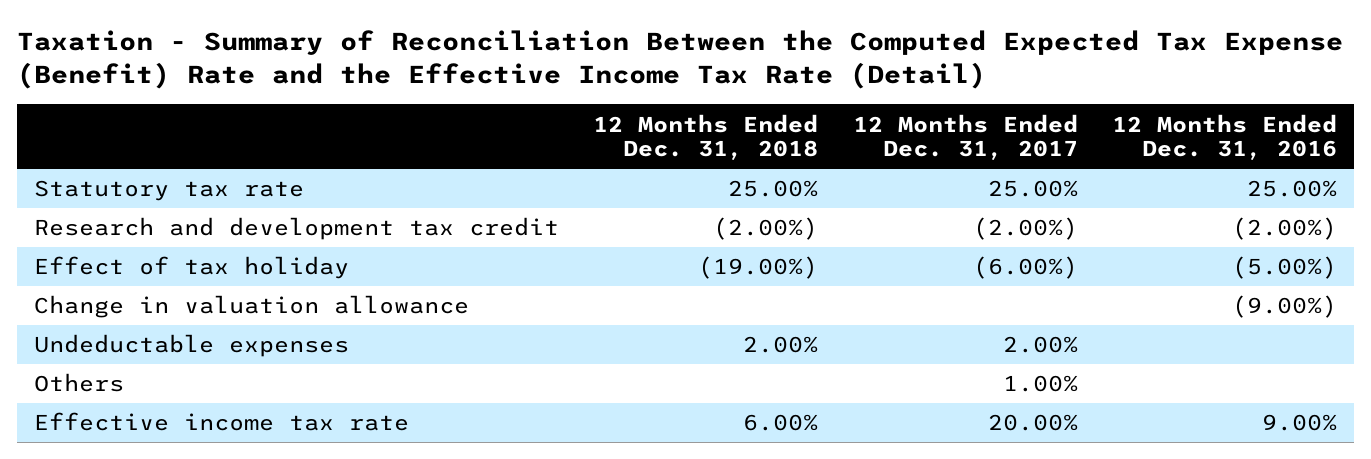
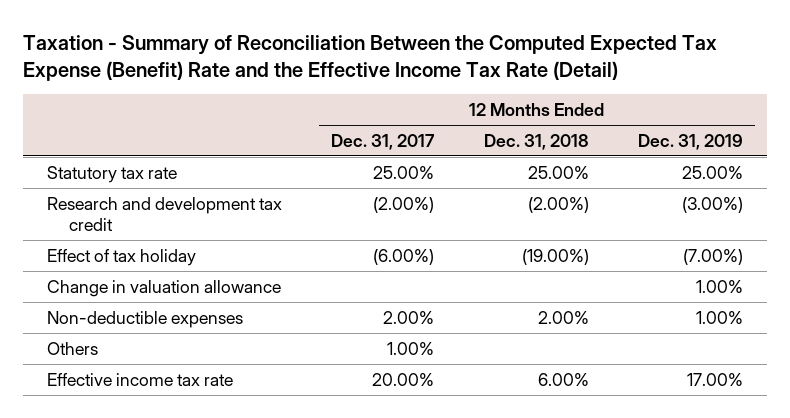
[1111,113,1337,161] 12 Months Ended Dec. 31, 2016 -> none
none -> [637,133,743,150] Dec. 31, 2019
[34,334,350,358] Undeductable expenses -> [47,310,244,328] Non-deductible expenses

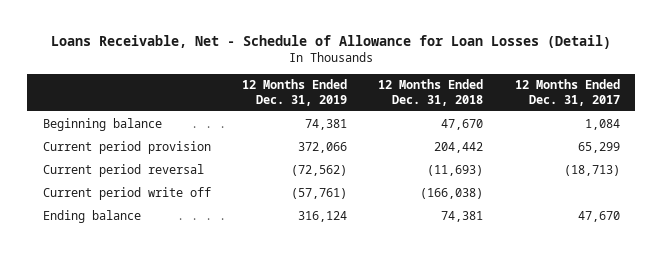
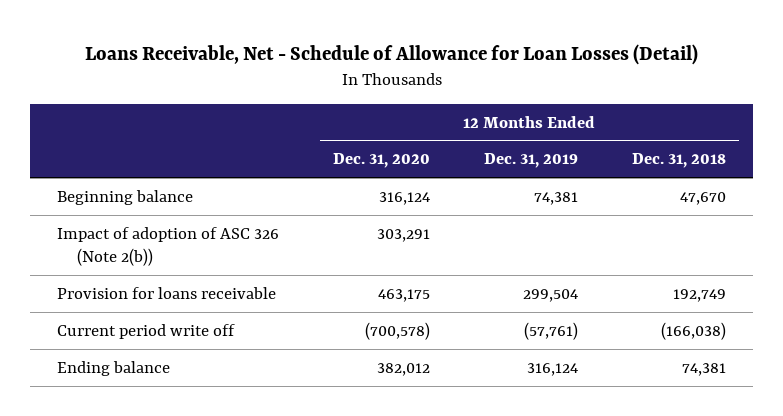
[514,79,620,106] 12 Months Ended Dec. 31, 2017 -> none
none -> [333,153,431,169] Dec. 31, 2020
[42,140,211,154] Current period provision -> none
[42,163,204,177] Current period reversal -> none
none -> [57,226,280,267] Impact of adoption of ASC 326 (Note 2(b))
none -> [57,286,277,299] Provision for loans receivable

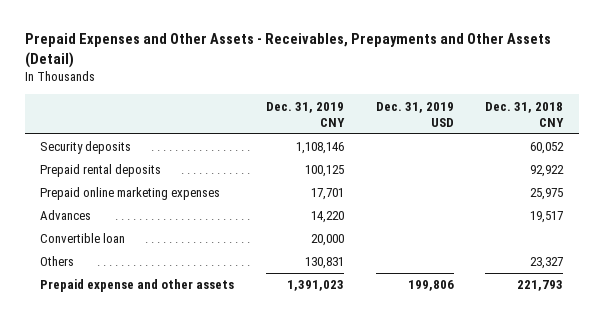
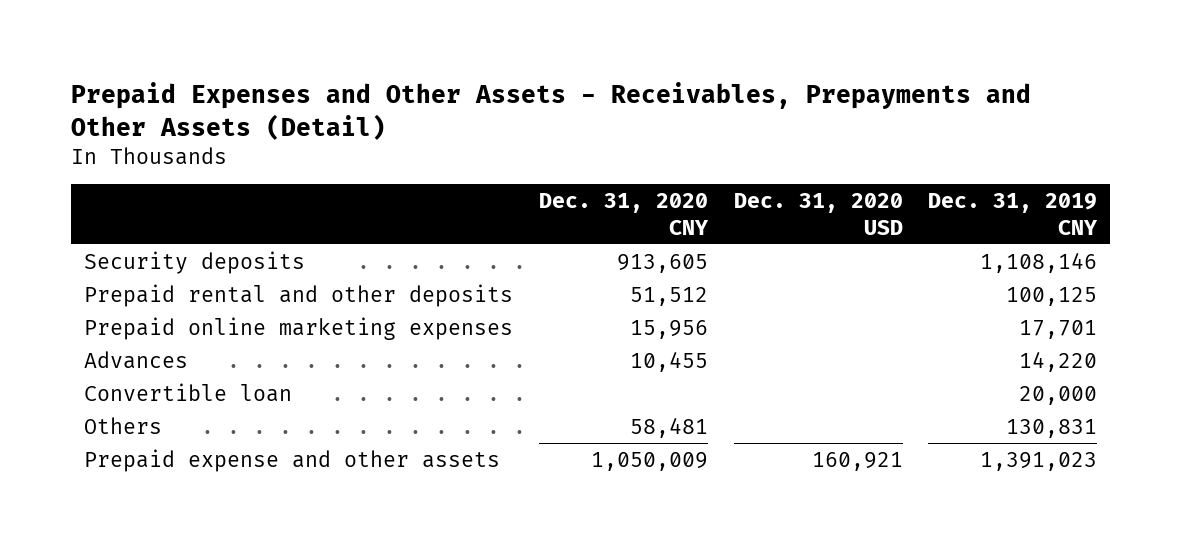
[375,101,454,127] Dec. 31, 2019 USD -> none
[485,101,565,127] Dec. 31, 2018 CNY -> none
none -> [538,192,709,235] Dec. 31, 2020 CNY
none -> [733,192,903,235] Dec. 31, 2020 USD
[40,164,162,178] Prepaid rental deposits -> [84,283,514,307] Prepaid rental and other deposits

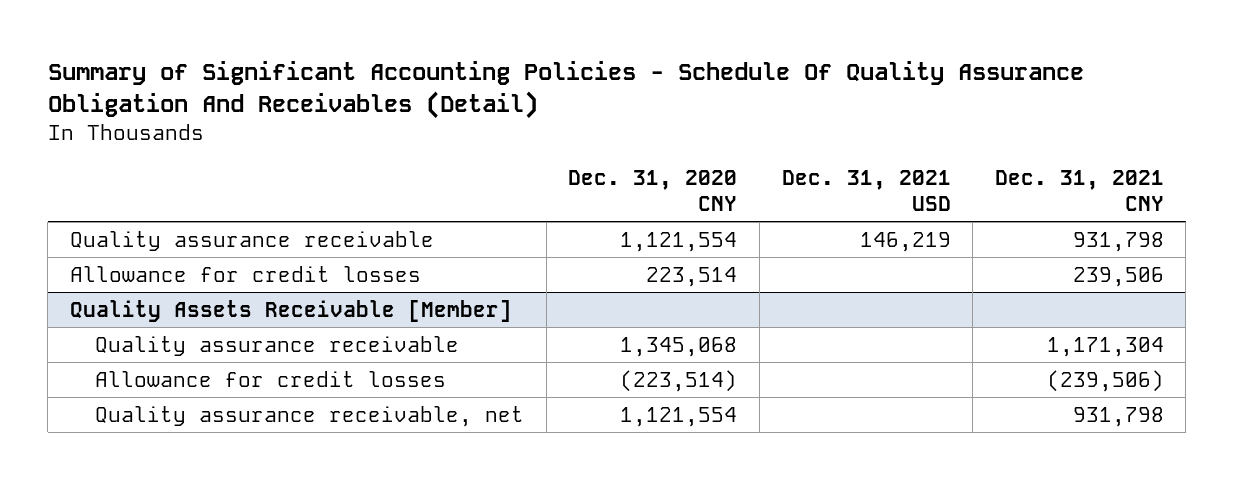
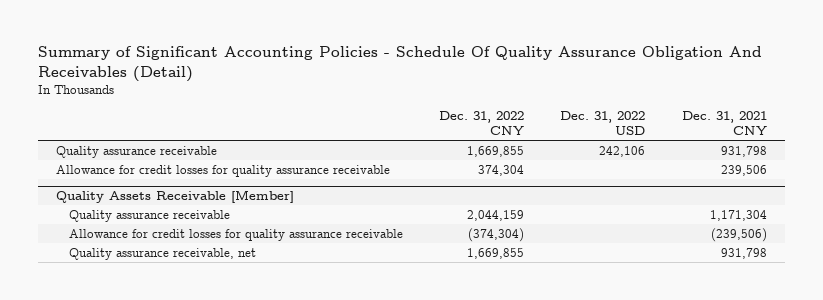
[568,170,738,211] Dec. 31, 2020 CNY -> none
[781,170,951,211] Dec. 31, 2021 USD -> none
none -> [439,111,525,136] Dec. 31, 2022 CNY
none -> [560,111,646,136] Dec. 31, 2022 USD
[69,265,421,282] Allowance for credit losses -> [56,164,391,177] Allowance for credit losses for quality assurance receivable
[95,370,447,387] Allowance for credit losses -> [69,228,404,241] Allowance for credit losses for quality assurance receivable

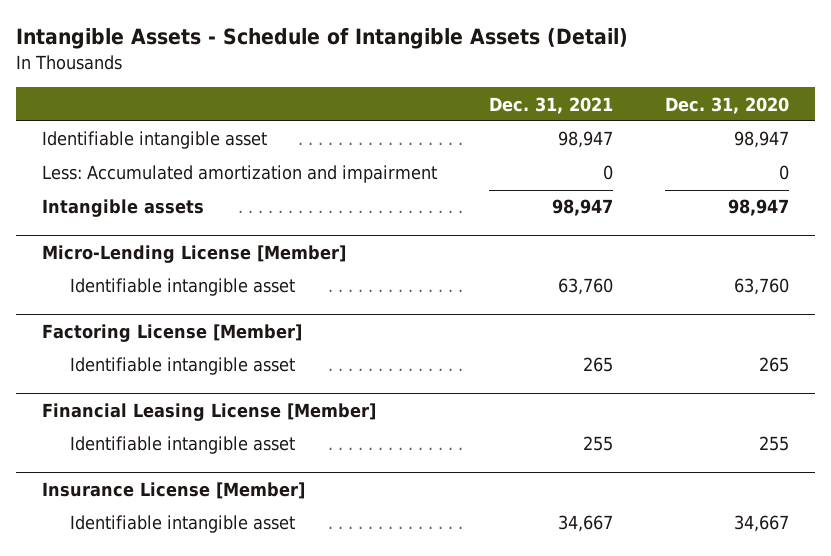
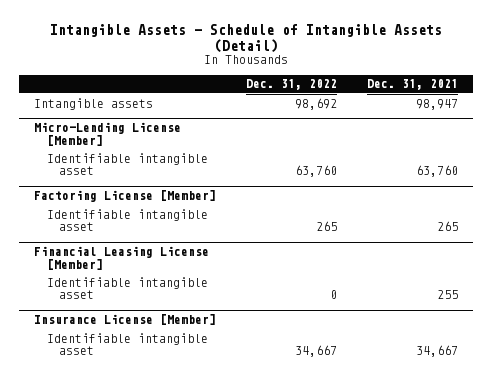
[665,96,790,114] Dec. 31, 2020 -> none
none -> [246,79,338,91] Dec. 31, 2022
[42,131,268,150] Identifiable intangible asset -> none
[42,165,438,184] Less: Accumulated amortization and impairment -> none

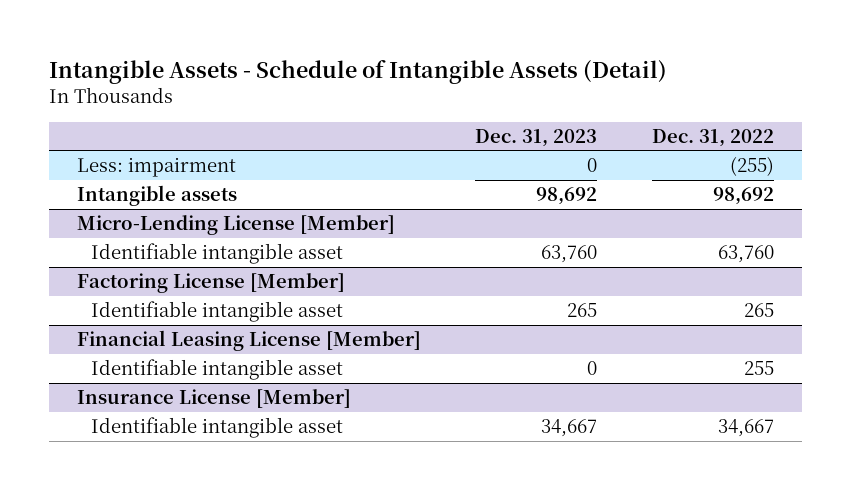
[366,79,458,91] Dec. 31, 2021 -> none
none -> [475,128,598,147] Dec. 31, 2023
none -> [76,157,236,178] Less: impairment
[330,290,338,300] 0 -> [744,361,775,376] 255

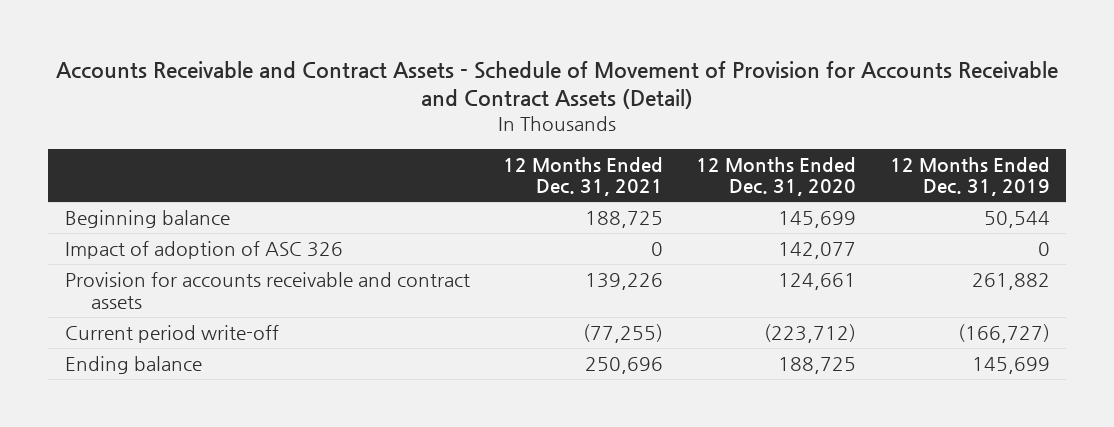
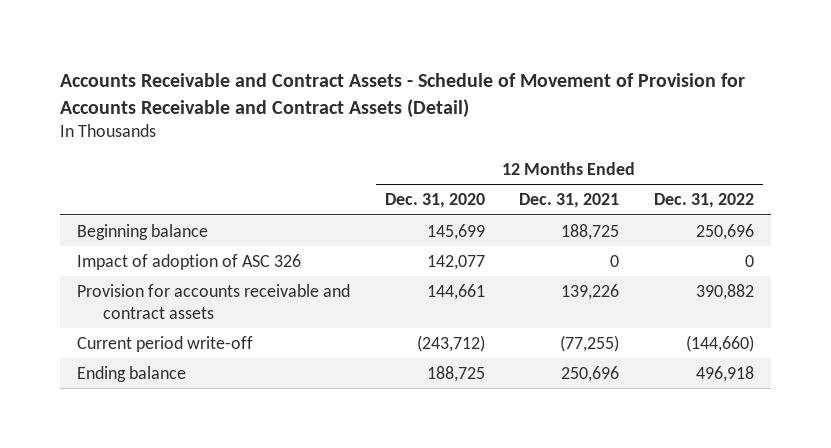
[889,156,1050,197] 12 Months Ended Dec. 31, 2019 -> none
none -> [653,193,754,209] Dec. 31, 2022
[778,272,857,290] 124,661 -> [426,283,485,300] 144,661
[764,323,857,343] (223,712) -> [416,334,485,352] (243,712)

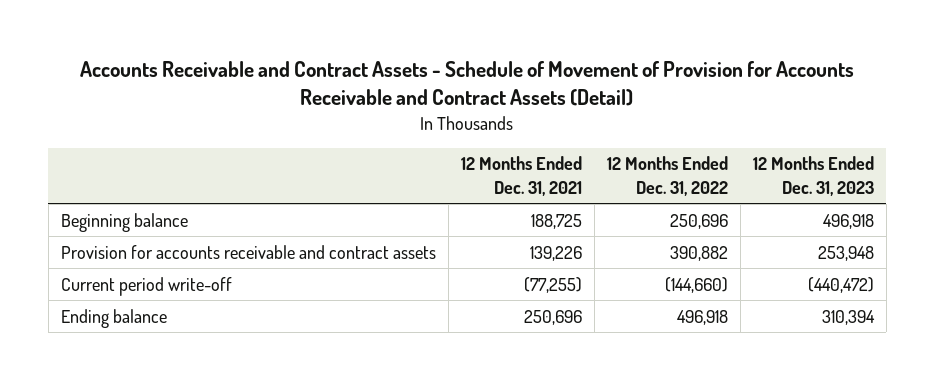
[384,193,485,209] Dec. 31, 2020 -> none
none -> [752,156,874,197] 12 Months Ended Dec. 31, 2023
[77,253,302,270] Impact of adoption of ASC 326 -> none

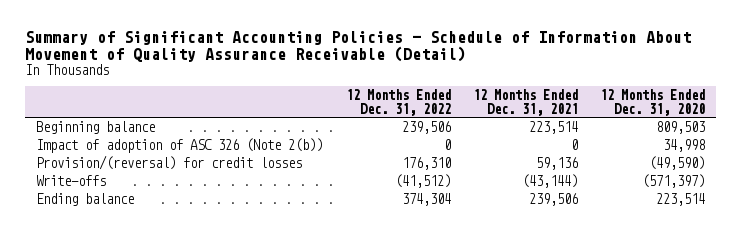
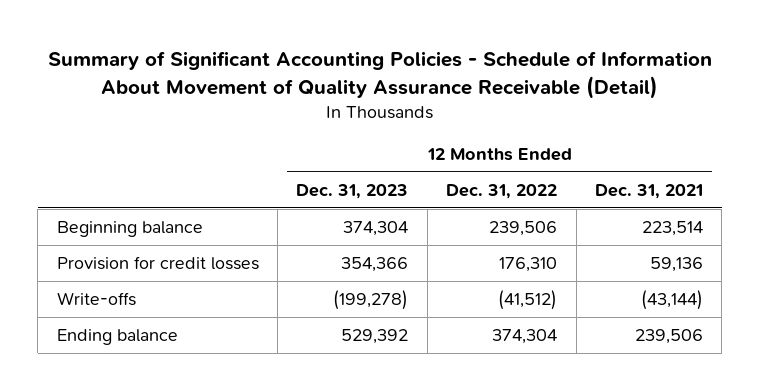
[599,89,705,116] 12 Months Ended Dec. 31, 2020 -> none
none -> [296,183,409,199] Dec. 31, 2023
[36,138,324,154] Impact of adoption of ASC 326 (Note 2(b)) -> none
[36,155,303,171] Provision/(reversal) for credit losses -> [56,255,259,270] Provision for credit losses

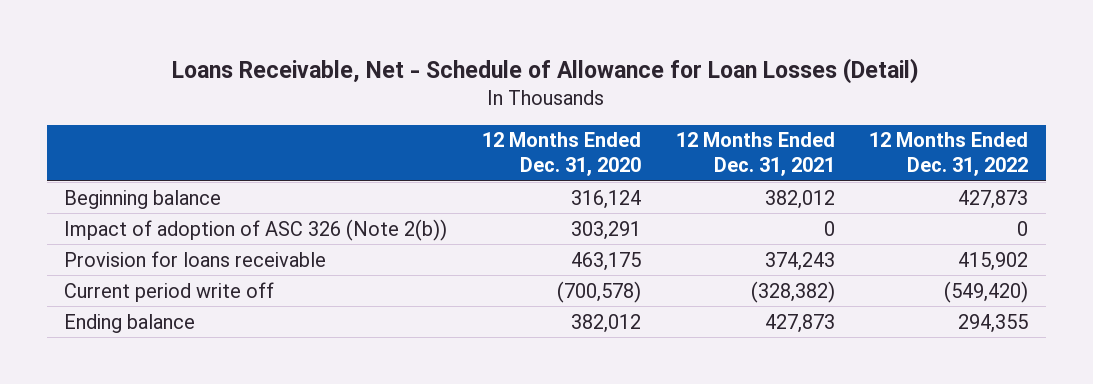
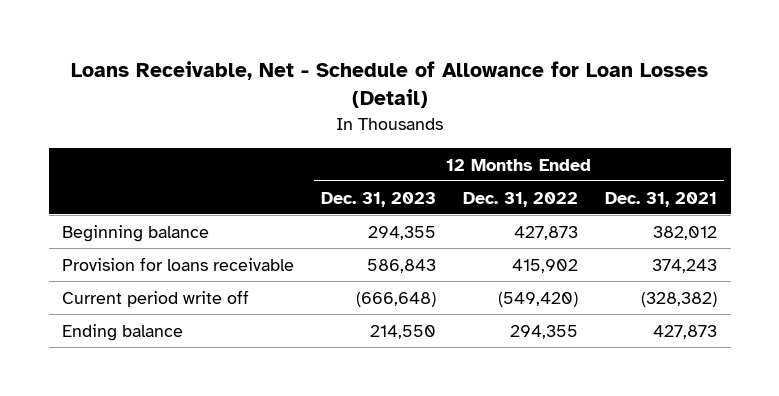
[482,132,642,177] 12 Months Ended Dec. 31, 2020 -> none
none -> [321,191,437,207] Dec. 31, 2023
[64,218,448,241] Impact of adoption of ASC 326 (Note 2(b)) -> none

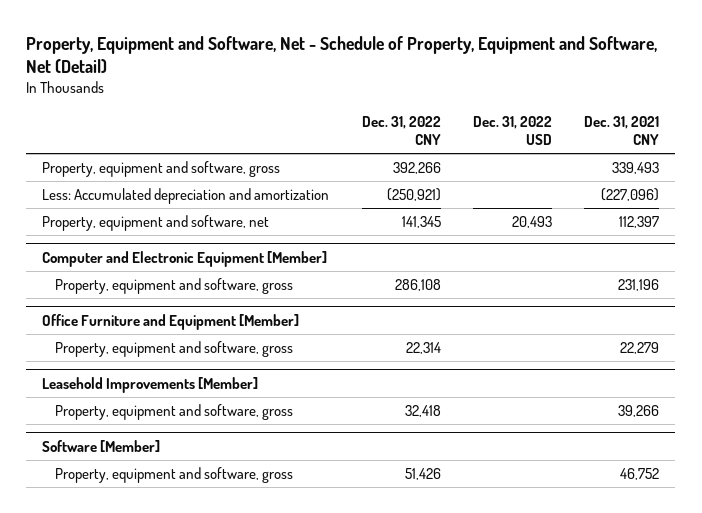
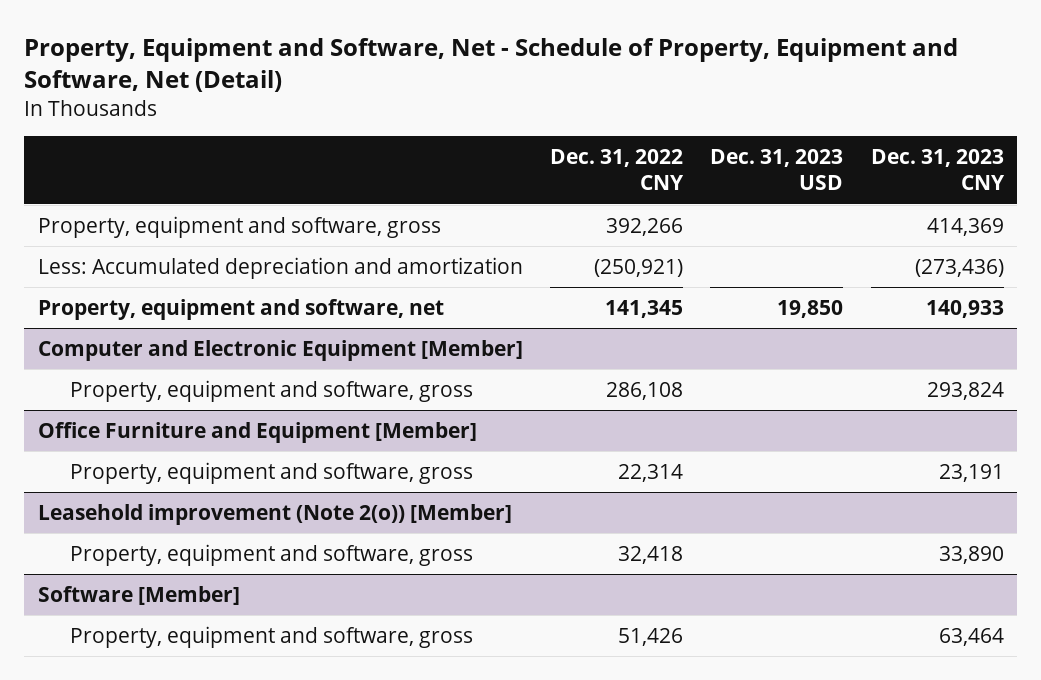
[472,116,552,146] Dec. 31, 2022 USD -> none
[584,116,660,146] Dec. 31, 2021 CNY -> none
none -> [710,149,844,191] Dec. 31, 2023 USD
none -> [870,149,1005,191] Dec. 31, 2023 CNY
[42,376,259,393] Leasehold Improvements [Member] -> [37,503,512,525] Leasehold improvement (Note 2(o)) [Member]

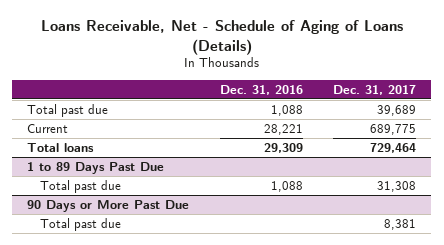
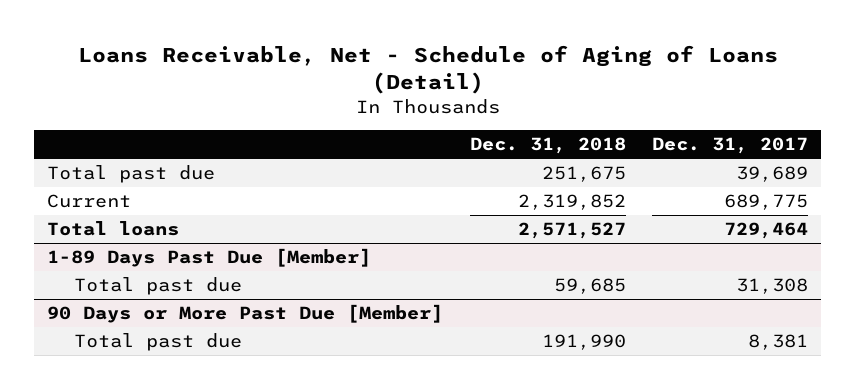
[40,20,403,55] Loans Receivable, Net - Schedule of Aging of Loans (Details) -> [77,44,778,94] Loans Receivable, Net - Schedule of Aging of Loans (Detail)
[219,84,303,95] Dec. 31, 2016 -> none
none -> [469,137,626,155] Dec. 31, 2018
[27,161,165,174] 1 to 89 Days Past Due -> [47,248,372,268] 1-89 Days Past Due [Member]
[27,199,190,212] 90 Days or More Past Due -> [47,304,444,324] 90 Days or More Past Due [Member]

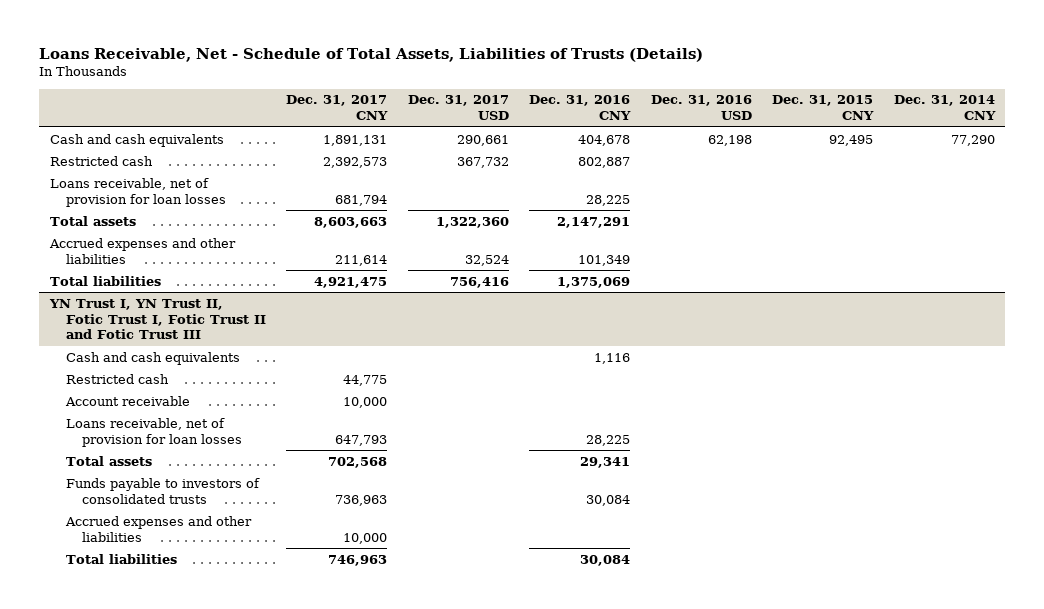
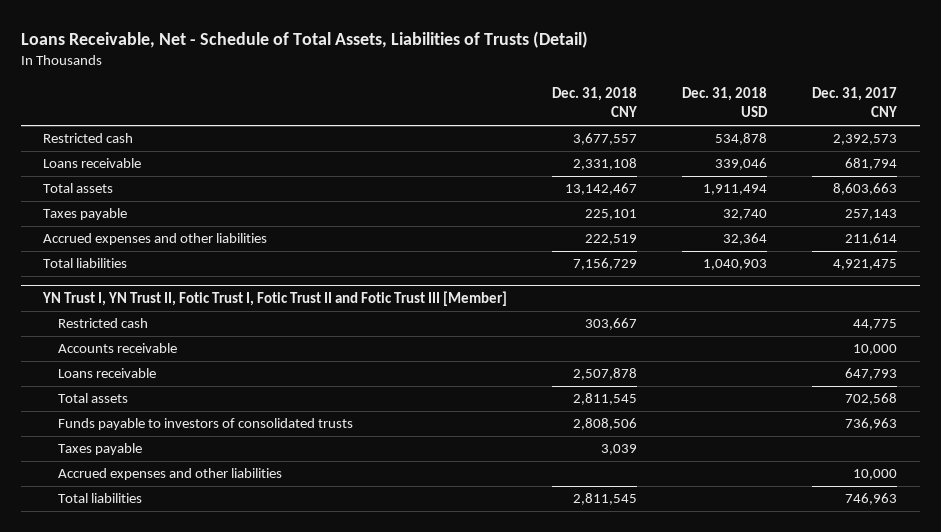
[39,47,704,62] Loans Receivable, Net - Schedule of Total Assets, Liabilities of Trusts (Details) -> [20,30,588,48] Loans Receivable, Net - Schedule of Total Assets, Liabilities of Trusts (Detail)
[407,95,509,121] Dec. 31, 2017 USD -> none
[529,95,632,121] Dec. 31, 2016 CNY -> none
[650,95,752,121] Dec. 31, 2016 USD -> none
[772,95,875,121] Dec. 31, 2015 CNY -> none
[893,95,996,121] Dec. 31, 2014 CNY -> none
none -> [552,86,638,118] Dec. 31, 2018 CNY
none -> [682,86,769,118] Dec. 31, 2018 USD
[49,133,224,147] Cash and cash equivalents -> none
[49,177,226,207] Loans receivable, net of provision for loan losses -> [43,158,142,169] Loans receivable
none -> [43,208,128,221] Taxes payable
[65,351,240,365] Cash and cash equivalents -> none
[48,298,266,340] YN Trust I, YN Trust II, Fotic Trust I, Fotic Trust II and Fotic Trust III -> [42,291,508,307] YN Trust I, YN Trust II, Fotic Trust I, Fotic Trust II and Fotic Trust III [Member]
[64,395,190,406] Account receivable -> [57,343,177,354] Accounts receivable
[65,417,243,447] Loans receivable, net of provision for loan losses -> [57,368,156,379] Loans receivable
none -> [57,443,142,456] Taxes payable

